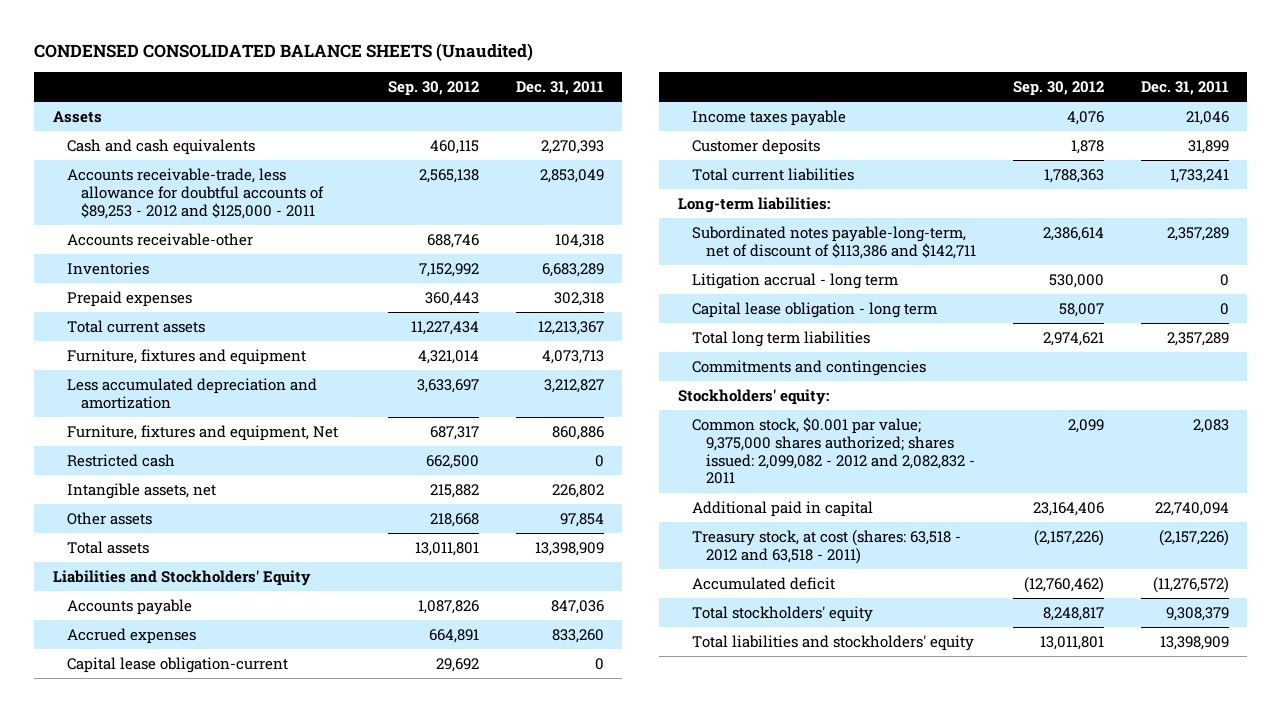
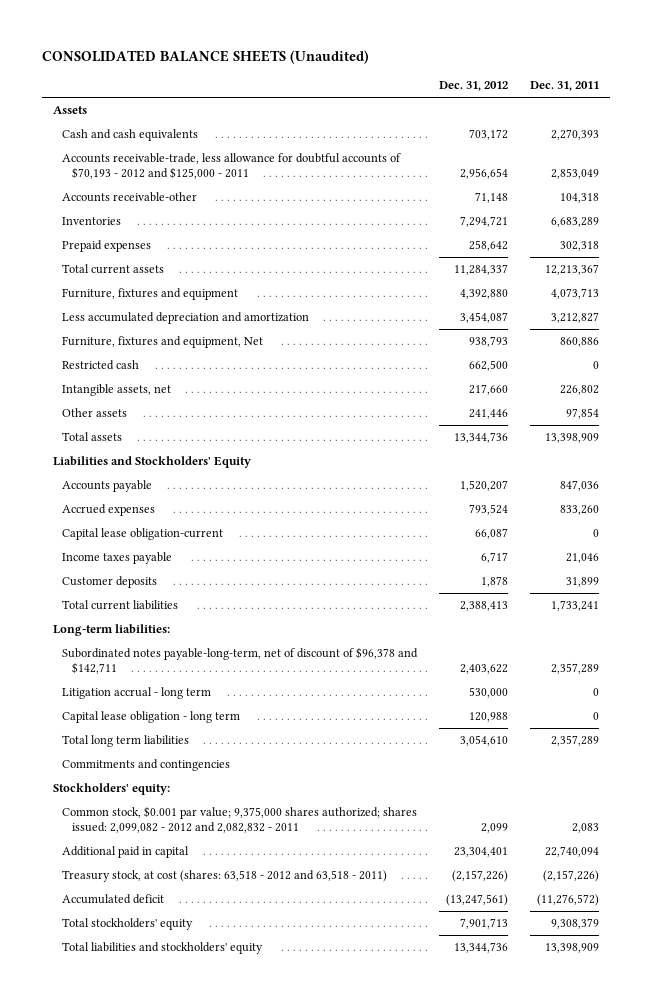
[34,43,534,62] CONDENSED CONSOLIDATED BALANCE SHEETS (Unaudited) -> [41,50,369,65] CONSOLIDATED BALANCE SHEETS (Unaudited)
[387,80,479,96] Sep. 30, 2012 -> none
none -> [439,81,509,92] Dec. 31, 2012
[66,167,325,219] Accounts receivable-trade, less allowance for doubtful accounts of $89,253 - 2012 and $125,000 - 2011 -> [62,152,402,180] Accounts receivable-trade, less allowance for doubtful accounts of $70,193 - 2012 and $125,000 - 2011
[691,225,977,259] Subordinated notes payable-long-term, net of discount of $113,386 and $142,711 -> [62,646,419,675] Subordinated notes payable-long-term, net of discount of $96,378 and $142,711

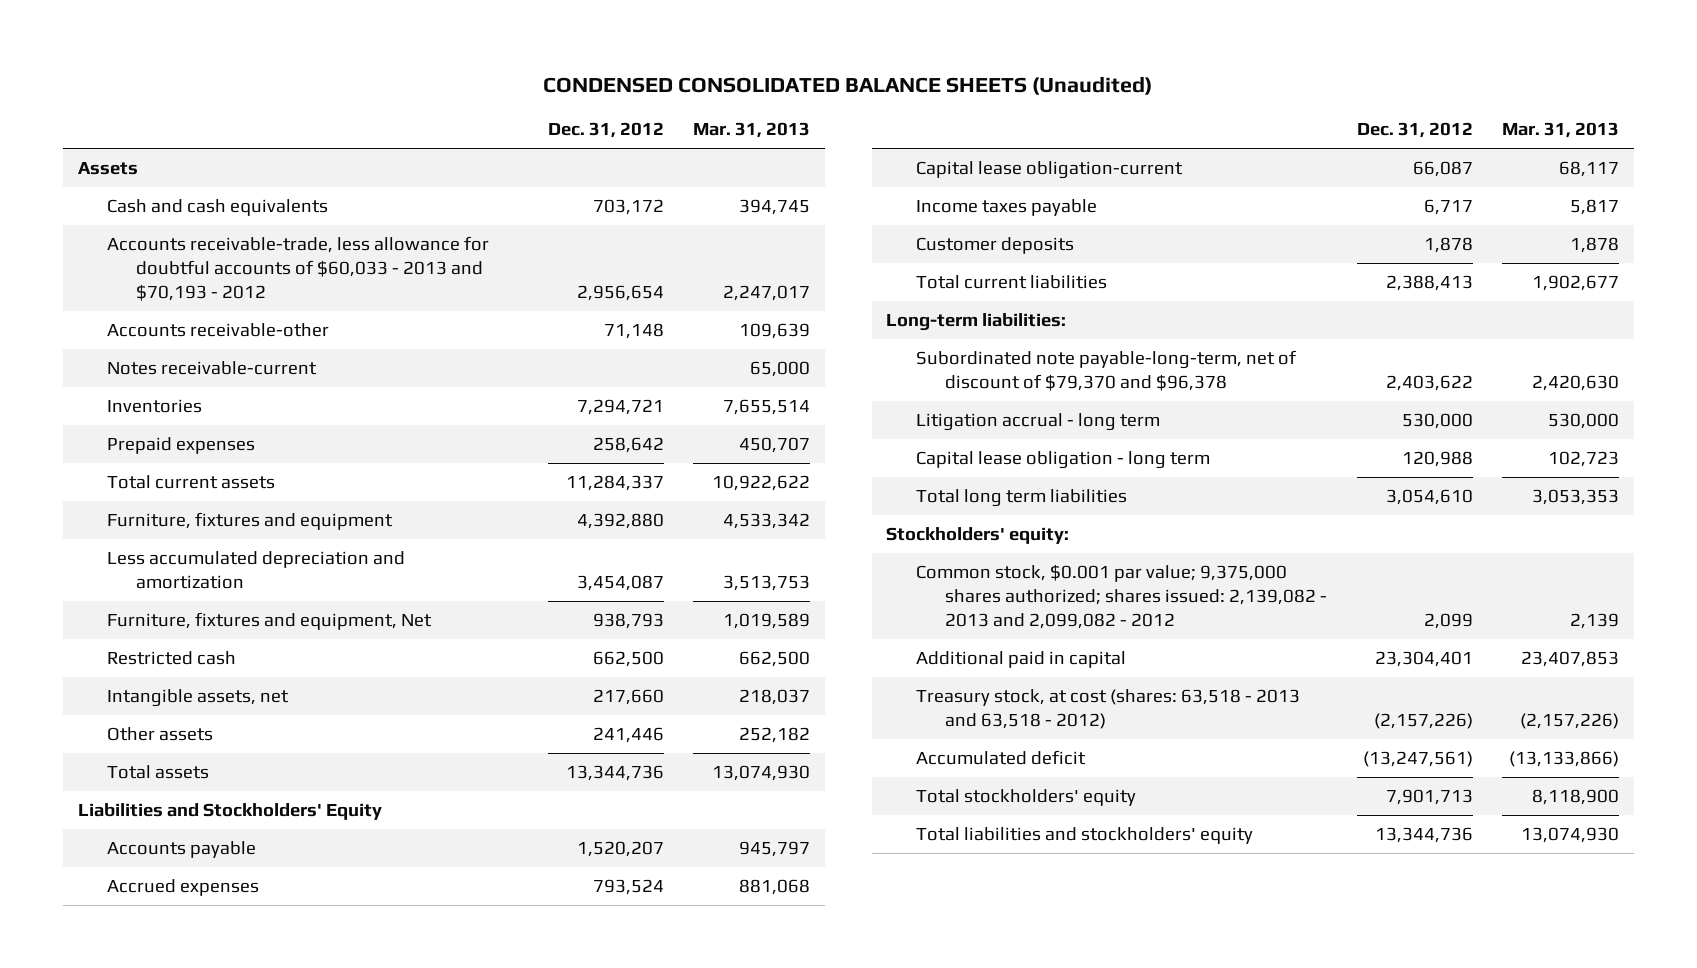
[41,50,369,65] CONSOLIDATED BALANCE SHEETS (Unaudited) -> [543,75,1153,95] CONDENSED CONSOLIDATED BALANCE SHEETS (Unaudited)
[530,81,600,92] Dec. 31, 2011 -> none
none -> [693,122,811,139] Mar. 31, 2013
[62,152,402,180] Accounts receivable-trade, less allowance for doubtful accounts of $70,193 - 2012 and $125,000 - 2011 -> [106,236,489,301] Accounts receivable-trade, less allowance for doubtful accounts of $60,033 - 2013 and $70,193 - 2012
none -> [106,361,317,376] Notes receivable-current
[62,646,419,675] Subordinated notes payable-long-term, net of discount of $96,378 and $142,711 -> [915,350,1297,391] Subordinated note payable-long-term, net of discount of $79,370 and $96,378
[62,758,231,771] Commitments and contingencies -> none
[62,805,418,834] Common stock, $0.001 par value; 9,375,000 shares authorized; shares issued: 2,099,082 - 2012 and 2,082,832 - 2011 -> [915,564,1328,629] Common stock, $0.001 par value; 9,375,000 shares authorized; shares issued: 2,139,082 - 2013 and 2,099,082 - 2012
[62,869,388,882] Treasury stock, at cost (shares: 63,518 - 2012 and 63,518 - 2011) -> [915,689,1300,729] Treasury stock, at cost (shares: 63,518 - 2013 and 63,518 - 2012)

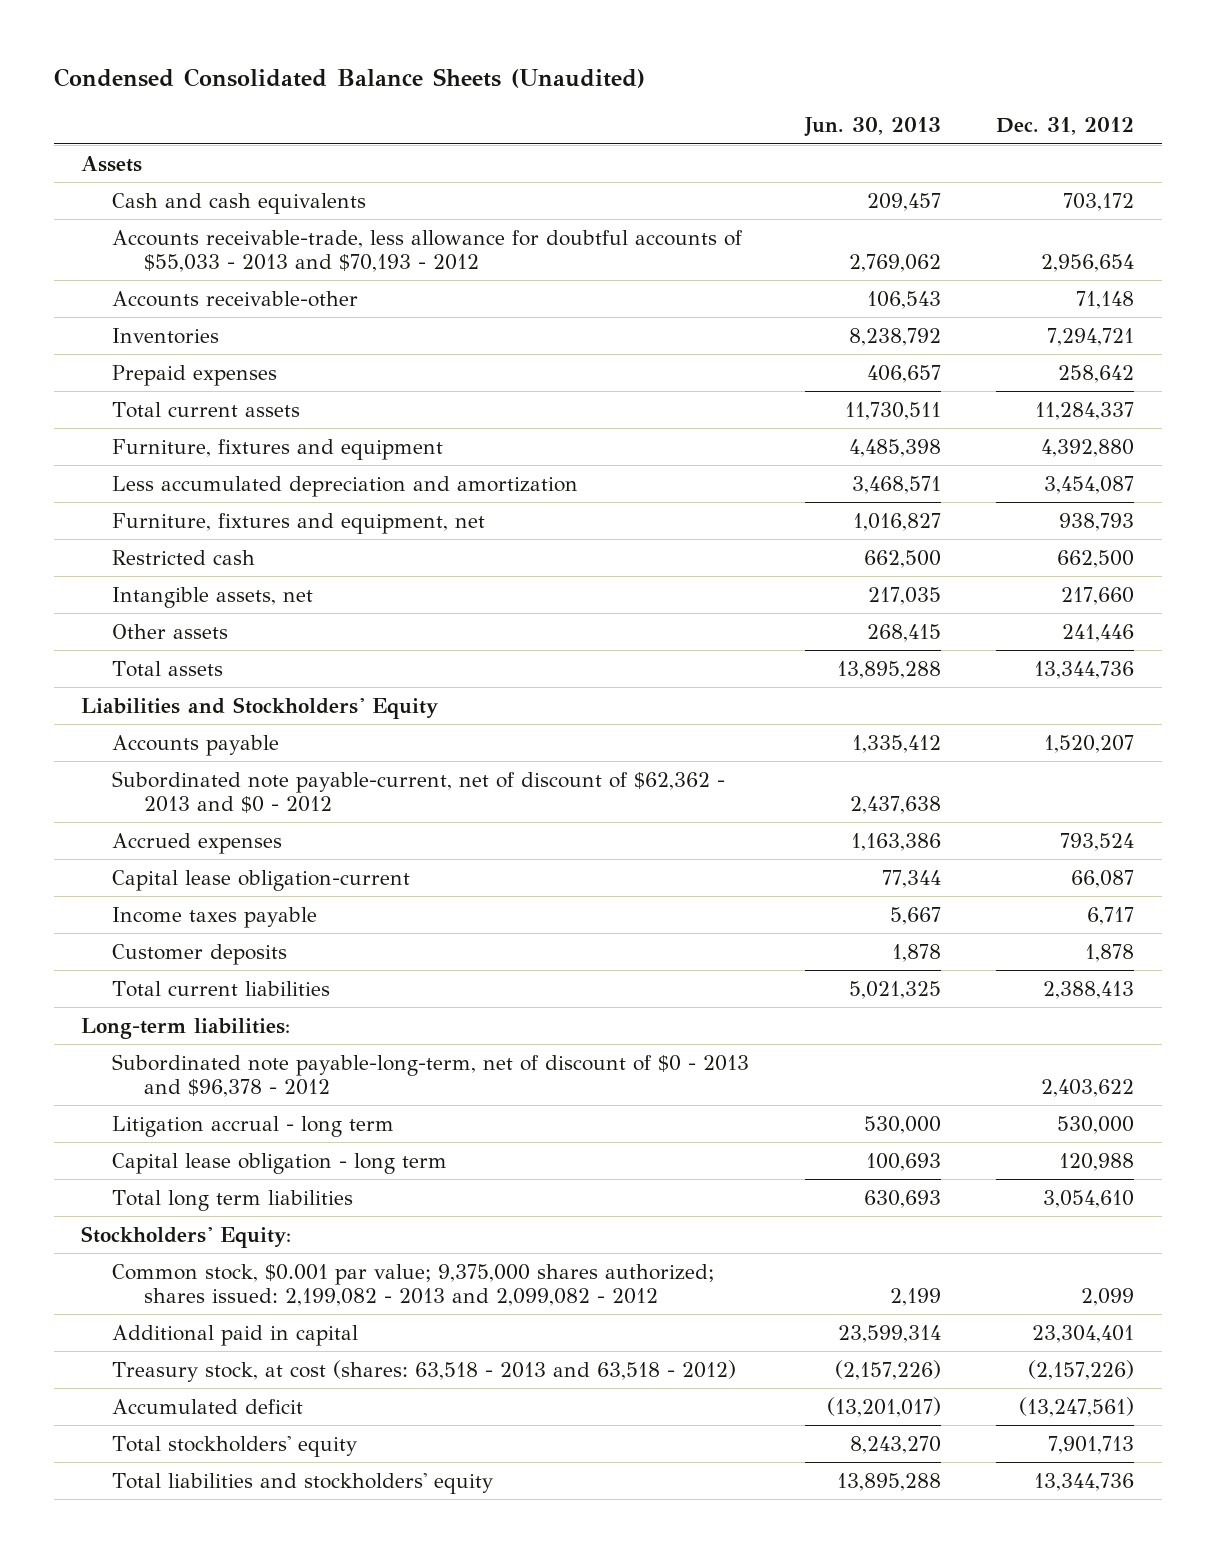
[543,75,1153,95] CONDENSED CONSOLIDATED BALANCE SHEETS (Unaudited) -> [53,68,645,89] Condensed Consolidated Balance Sheets (Unaudited)
[693,122,811,139] Mar. 31, 2013 -> none
none -> [803,117,941,138] Jun. 30, 2013
[106,236,489,301] Accounts receivable-trade, less allowance for doubtful accounts of $60,033 - 2013 and $70,193 - 2012 -> [112,229,744,273] Accounts receivable-trade, less allowance for doubtful accounts of $55,033 - 2013 and $70,193 - 2012
[106,361,317,376] Notes receivable-current -> none
[106,612,432,631] Furniture, fixtures and equipment, Net -> [112,512,486,534] Furniture, fixtures and equipment, net
none -> [112,770,726,814] Subordinated note payable-current, net of discount of $62,362 - 2013 and $0 - 2012
[915,350,1297,391] Subordinated note payable-long-term, net of discount of $79,370 and $96,378 -> [112,1053,750,1098] Subordinated note payable-long-term, net of discount of $0 - 2013 and $96,378 - 2012
[886,527,1070,545] Stockholders' equity: -> [81,1225,292,1248] Stockholders' Equity:
[915,564,1328,629] Common stock, $0.001 par value; 9,375,000 shares authorized; shares issued: 2,139,082 - 2013 and 2,099,082 - 2012 -> [112,1263,715,1307] Common stock, $0.001 par value; 9,375,000 shares authorized; shares issued: 2,199,082 - 2013 and 2,099,082 - 2012

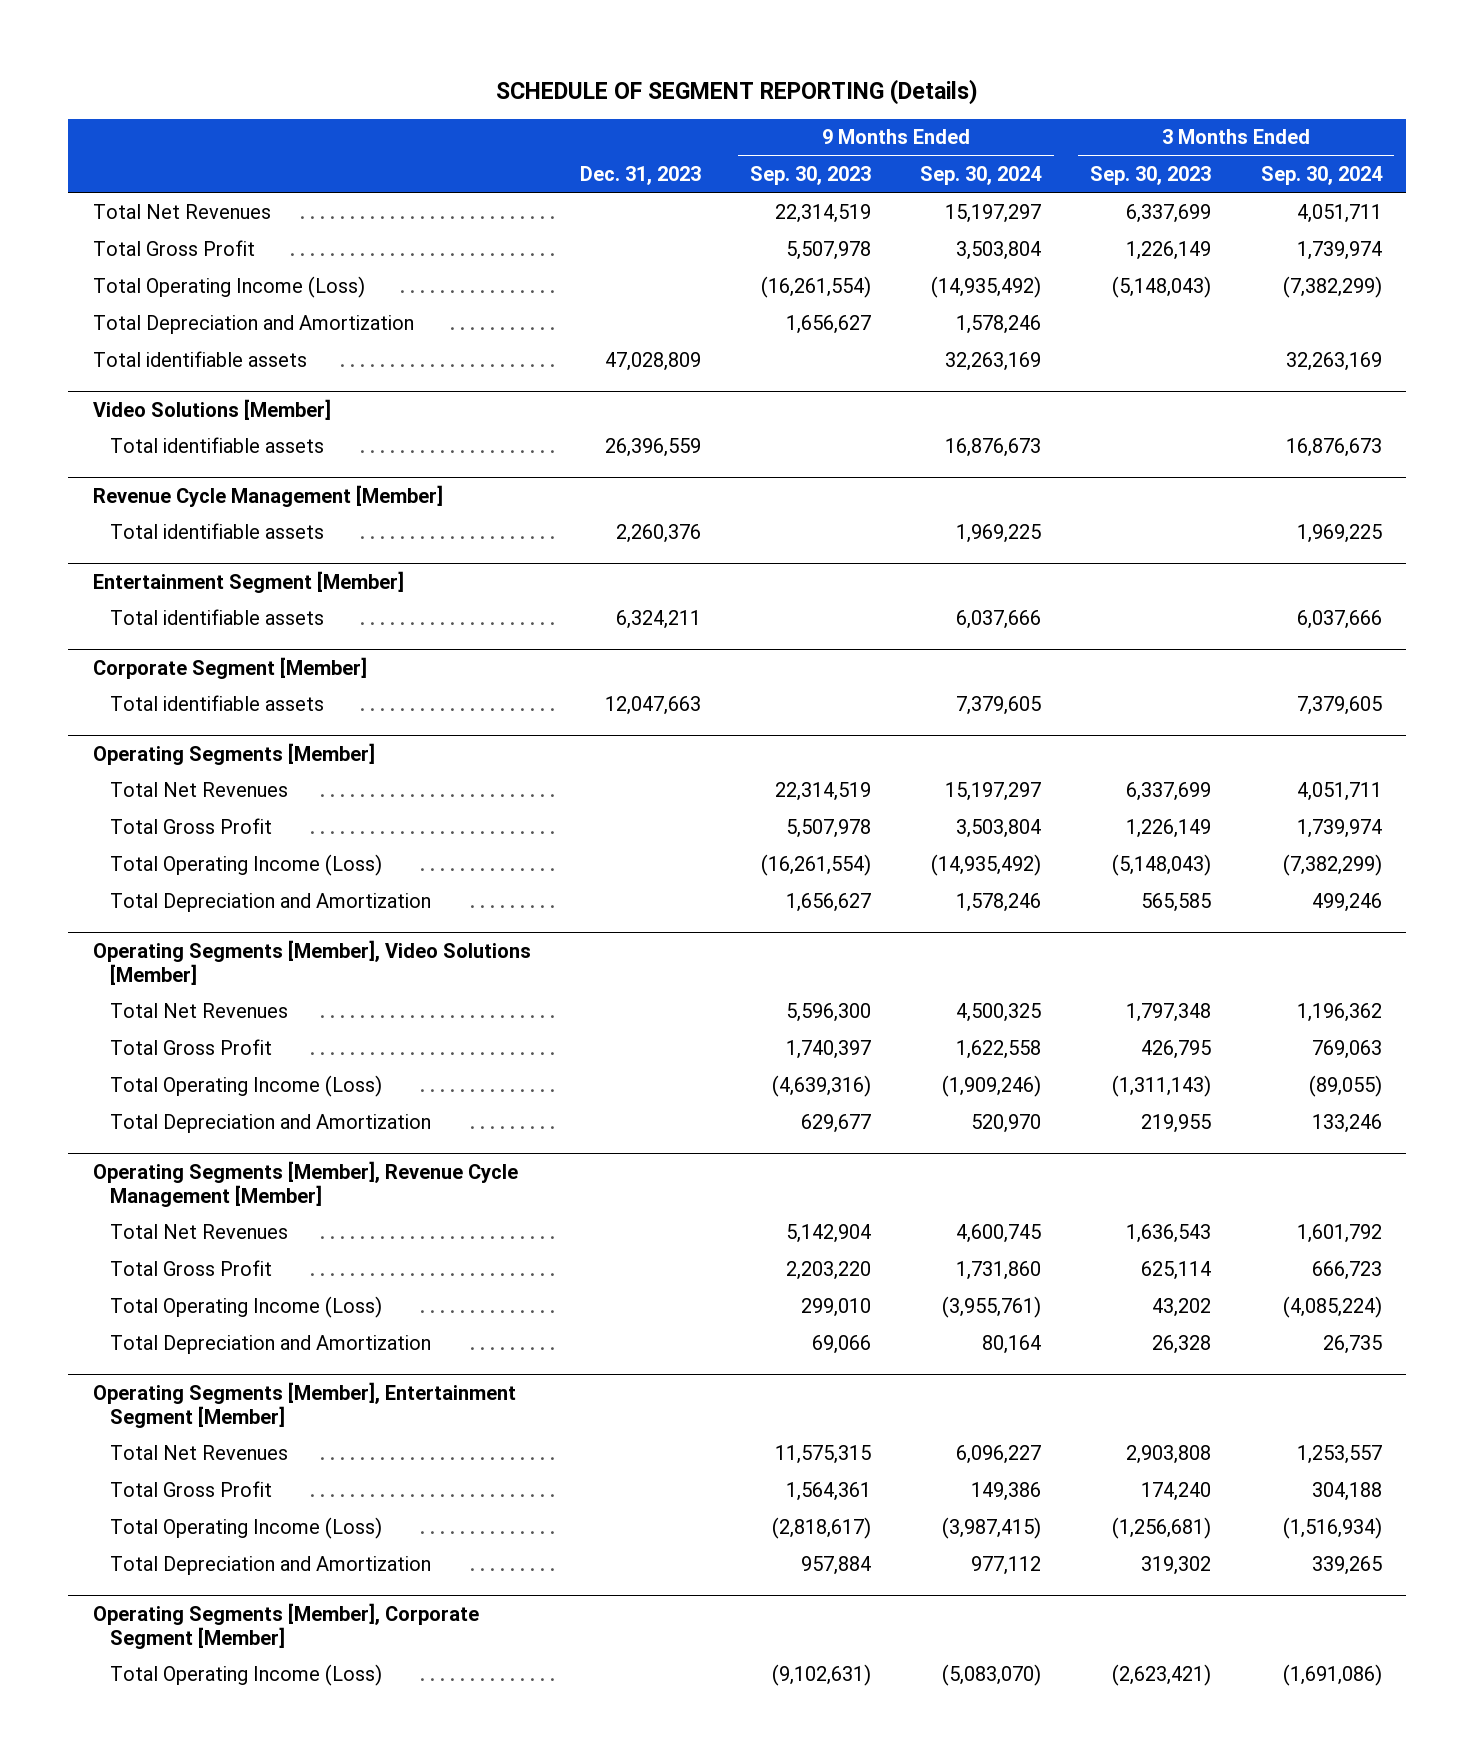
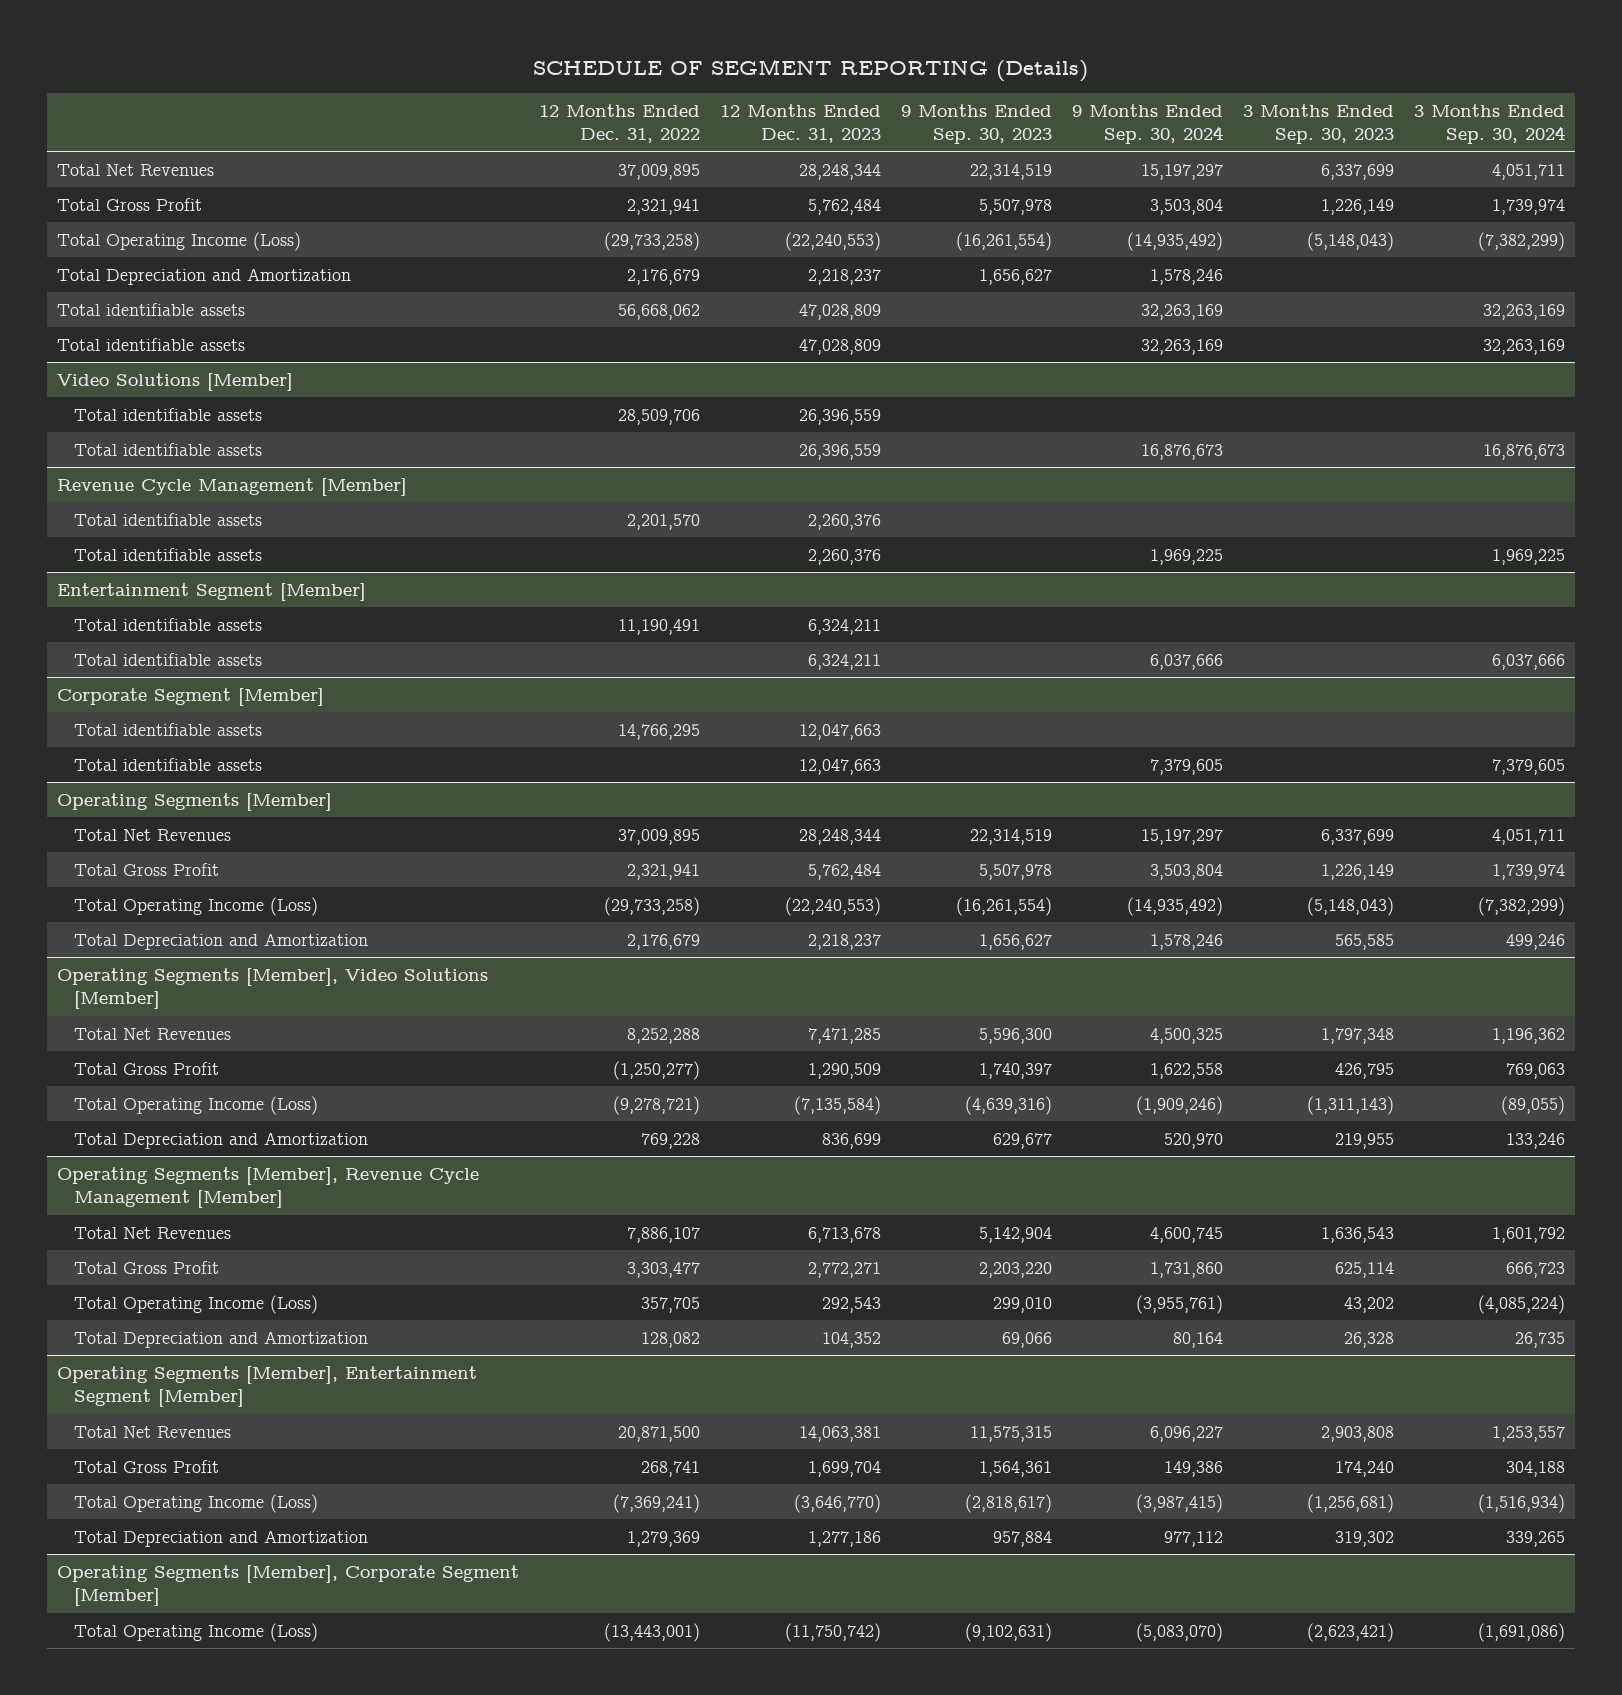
[579,166,701,186] Dec. 31, 2023 -> none
none -> [538,103,700,143] 12 Months Ended Dec. 31, 2022
none -> [719,103,881,143] 12 Months Ended Dec. 31, 2023
none -> [56,337,245,351] Total identifiable assets
none -> [74,407,263,421] Total identifiable assets
none -> [74,512,263,526] Total identifiable assets
none -> [74,617,263,631] Total identifiable assets
none -> [74,722,263,736] Total identifiable assets

